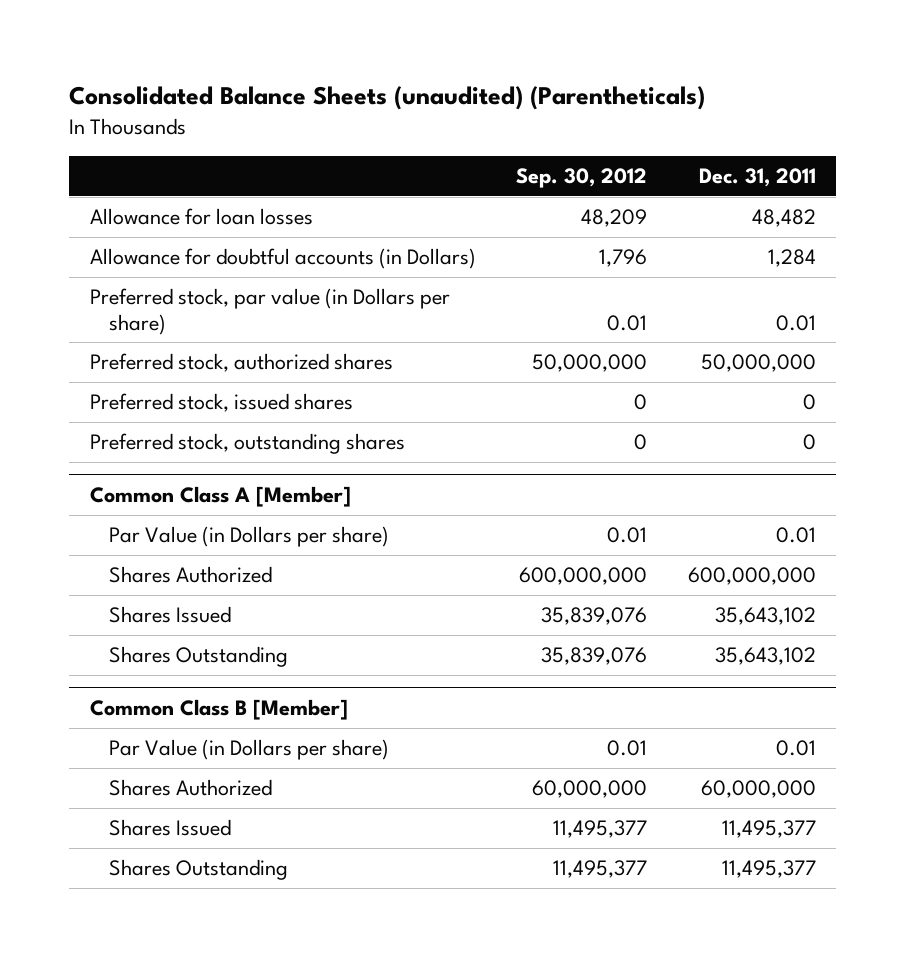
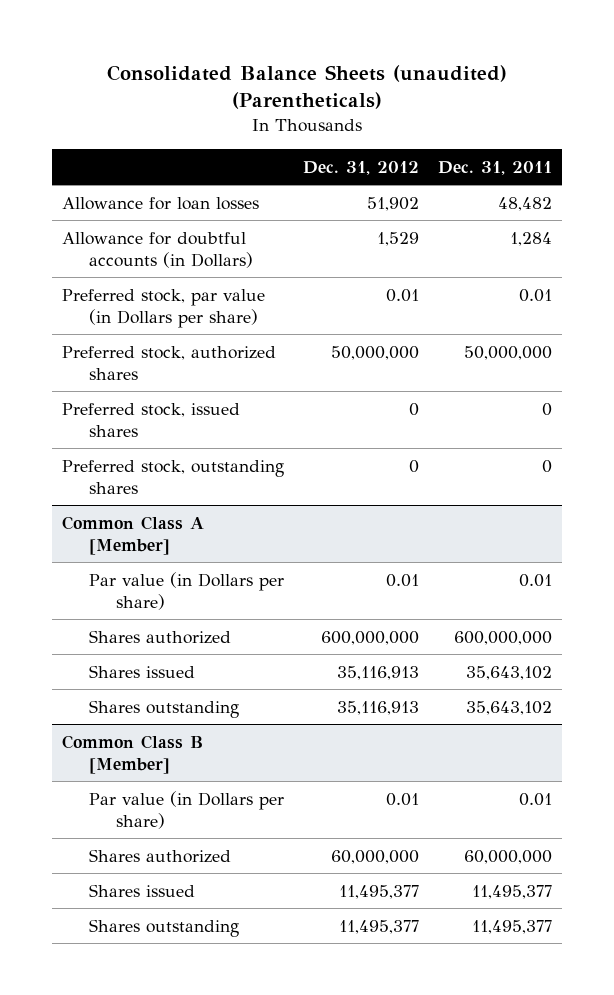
[516,168,648,189] Sep. 30, 2012 -> none
none -> [303,160,420,175] Dec. 31, 2012
[109,526,390,548] Par Value (in Dollars per share) -> [88,571,284,610] Par value (in Dollars per share)
[109,566,273,584] Shares Authorized -> [88,629,231,644] Shares authorized
[109,606,232,624] Shares Issued -> [88,664,195,678] Shares issued
[109,646,289,668] Shares Outstanding -> [88,699,239,718] Shares outstanding
[109,739,390,761] Par Value (in Dollars per share) -> [88,790,284,829] Par value (in Dollars per share)
[109,779,273,797] Shares Authorized -> [88,848,231,863] Shares authorized
[109,819,232,837] Shares Issued -> [88,883,195,897] Shares issued
[109,859,289,881] Shares Outstanding -> [88,918,239,937] Shares outstanding

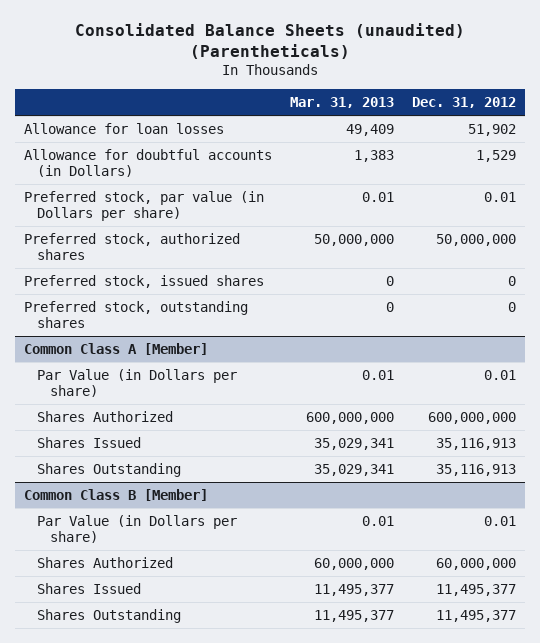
[438,160,553,175] Dec. 31, 2011 -> none
none -> [290,97,395,109] Mar. 31, 2013
[88,571,284,610] Par value (in Dollars per share) -> [37,369,238,398] Par Value (in Dollars per share)
[88,629,231,644] Shares authorized -> [37,411,174,423] Shares Authorized
[88,664,195,678] Shares issued -> [37,437,142,449] Shares Issued
[88,699,239,718] Shares outstanding -> [37,463,182,478] Shares Outstanding
[88,790,284,829] Par value (in Dollars per share) -> [37,515,238,544] Par Value (in Dollars per share)
[88,848,231,863] Shares authorized -> [37,557,174,569] Shares Authorized
[88,883,195,897] Shares issued -> [37,583,142,595] Shares Issued
[88,918,239,937] Shares outstanding -> [37,609,182,624] Shares Outstanding

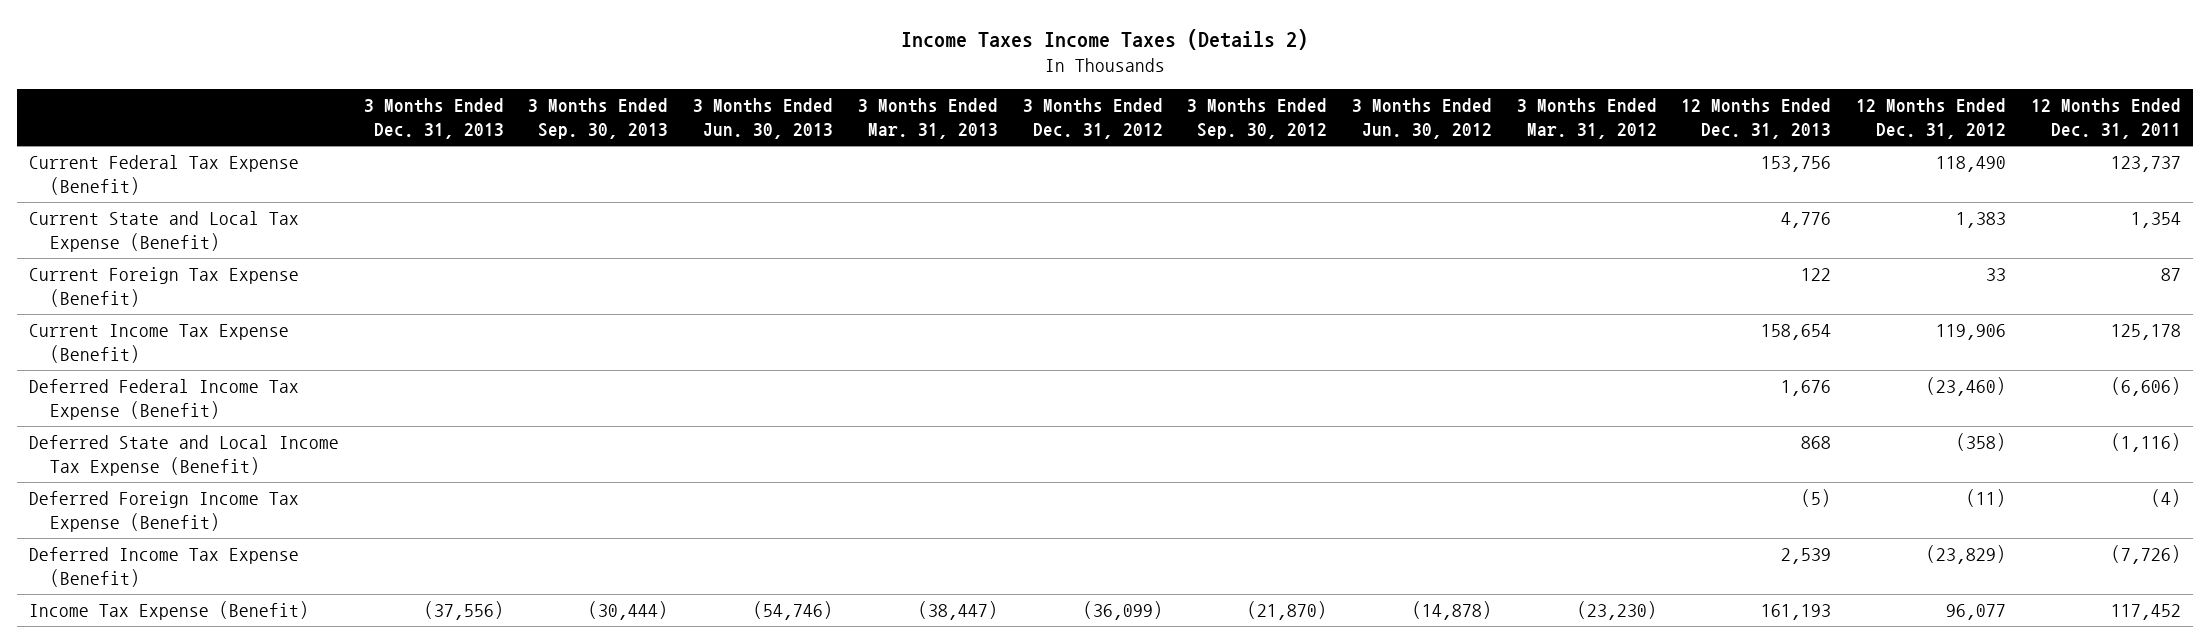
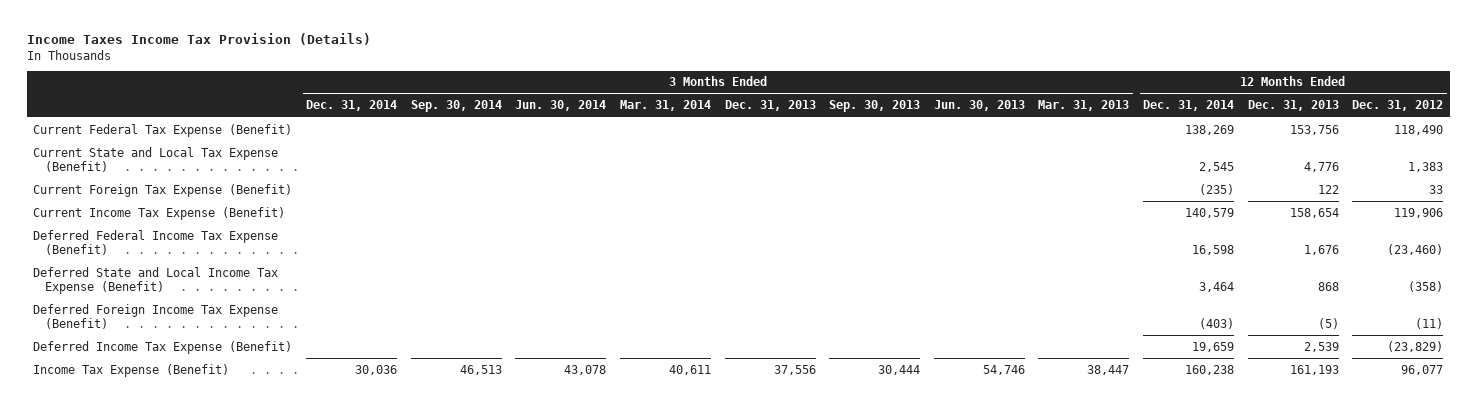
[900,28,1308,50] Income Taxes Income Taxes (Details 2) -> [26,33,371,46] Income Taxes Income Tax Provision (Details)
[1022,98,1163,140] 3 Months Ended Dec. 31, 2012 -> none
[1187,98,1328,140] 3 Months Ended Sep. 30, 2012 -> none
[1351,98,1492,140] 3 Months Ended Jun. 30, 2012 -> none
[1516,98,1657,140] 3 Months Ended Mar. 31, 2012 -> none
[2030,98,2181,140] 12 Months Ended Dec. 31, 2011 -> none
none -> [306,100,398,112] Dec. 31, 2014
none -> [410,100,502,113] Sep. 30, 2014
none -> [515,100,607,112] Jun. 30, 2014
none -> [619,100,711,112] Mar. 31, 2014
none -> [1143,100,1235,112] Dec. 31, 2014
[423,600,504,620] (37,556) -> [773,364,816,375] 37,556
[588,600,669,620] (30,444) -> [878,364,921,375] 30,444
[753,600,834,620] (54,746) -> [982,364,1025,375] 54,746
[917,600,998,620] (38,447) -> [1087,364,1130,375] 38,447

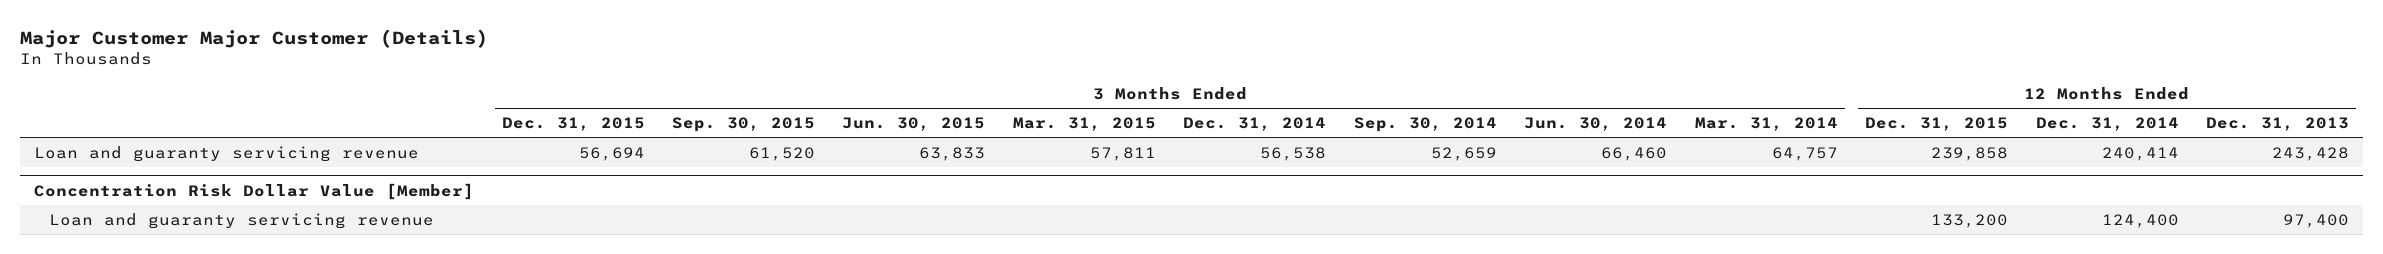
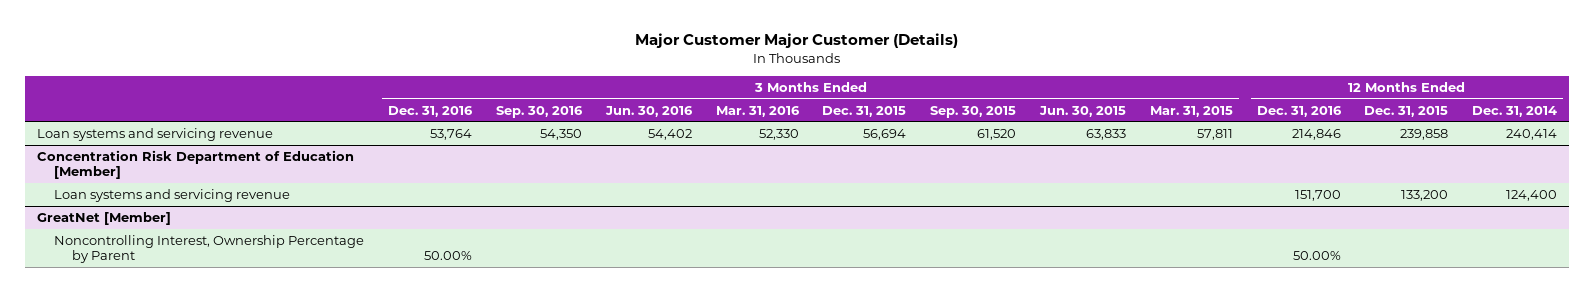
[1183,116,1327,131] Dec. 31, 2014 -> none
[1353,116,1497,132] Sep. 30, 2014 -> none
[1524,116,1668,131] Jun. 30, 2014 -> none
[1694,116,1838,131] Mar. 31, 2014 -> none
[2205,116,2349,131] Dec. 31, 2013 -> none
none -> [388,105,474,117] Dec. 31, 2016
none -> [496,105,584,118] Sep. 30, 2016
none -> [604,105,693,117] Jun. 30, 2016
none -> [715,105,800,117] Mar. 31, 2016
none -> [1256,105,1342,117] Dec. 31, 2016
[34,145,420,162] Loan and guaranty servicing revenue -> [37,127,274,141] Loan systems and servicing revenue
[34,182,475,200] Concentration Risk Dollar Value [Member] -> [37,149,355,180] Concentration Risk Department of Education [Member]
[49,212,435,229] Loan and guaranty servicing revenue -> [54,188,291,202] Loan systems and servicing revenue
none -> [37,211,172,225] GreatNet [Member]
none -> [54,234,365,264] Noncontrolling Interest, Ownership Percentage by Parent

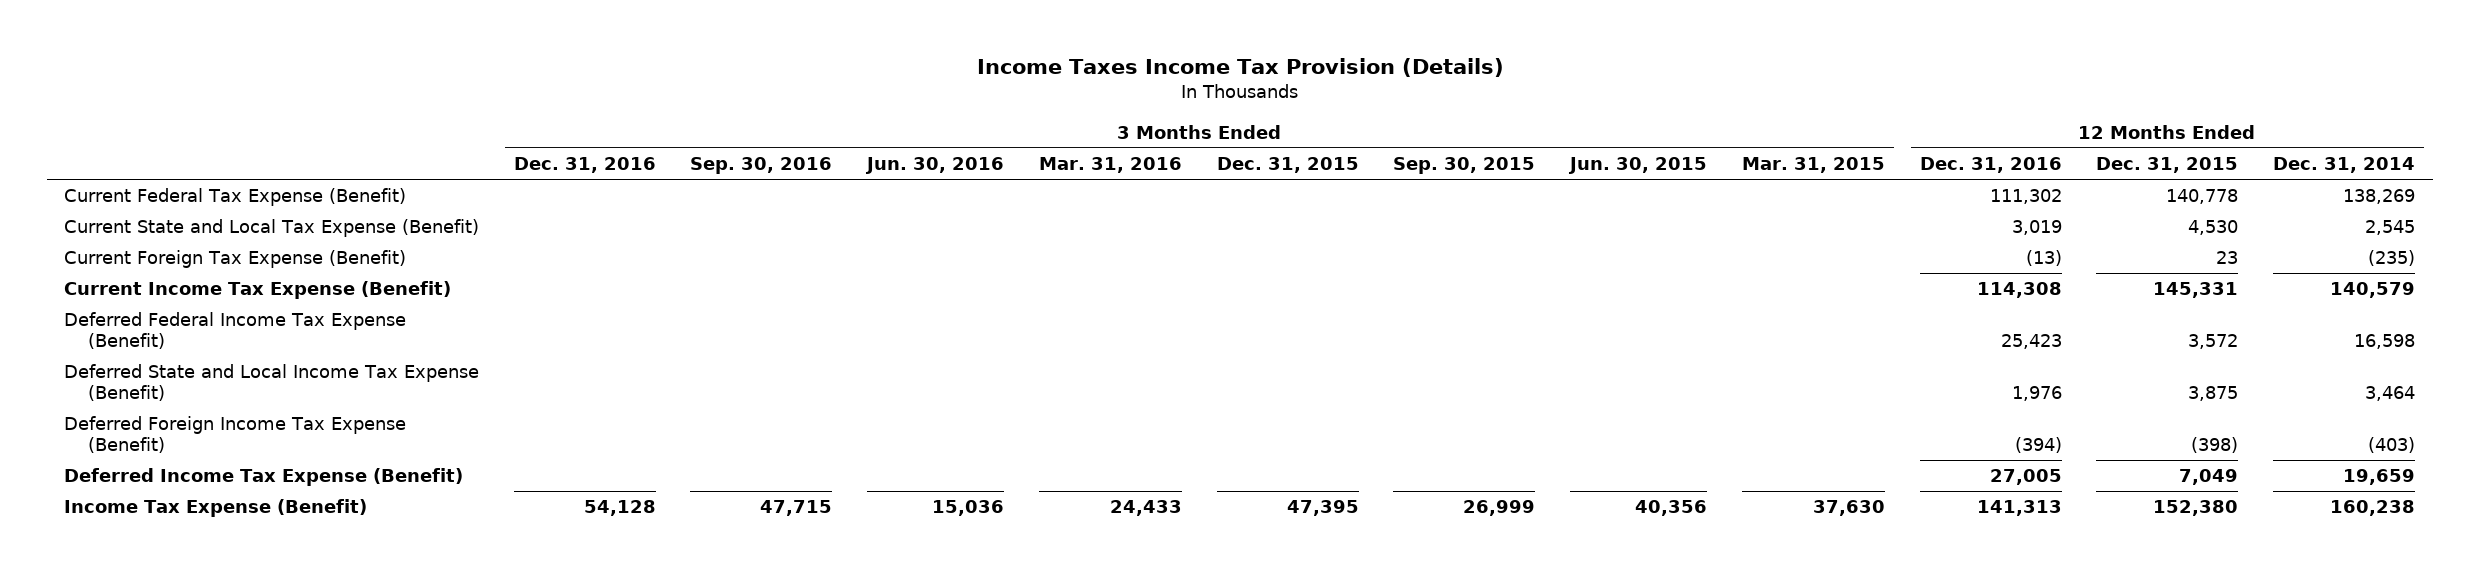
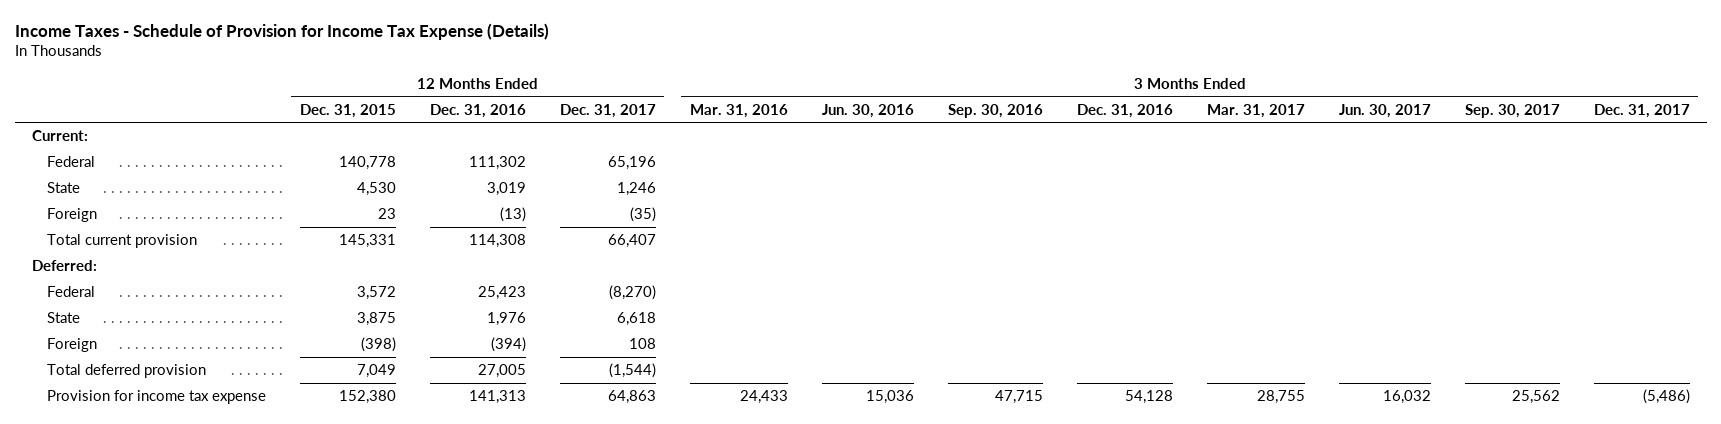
[976,58,1504,78] Income Taxes Income Tax Provision (Details) -> [14,23,549,41] Income Taxes - Schedule of Provision for Income Tax Expense (Details)
[1216,157,1359,174] Dec. 31, 2015 -> none
[1393,157,1536,175] Sep. 30, 2015 -> none
[1568,157,1708,175] Jun. 30, 2015 -> none
[1741,157,1885,174] Mar. 31, 2015 -> none
[2273,157,2416,174] Dec. 31, 2014 -> none
none -> [559,103,656,118] Dec. 31, 2017
none -> [1206,103,1305,118] Mar. 31, 2017
none -> [1338,103,1431,118] Jun. 30, 2017
none -> [1464,103,1560,118] Sep. 30, 2017
none -> [1593,103,1690,118] Dec. 31, 2017
none -> [31,130,88,142] Current:
[63,188,406,207] Current Federal Tax Expense (Benefit) -> [46,156,95,168] Federal
[63,219,479,238] Current State and Local Tax Expense (Benefit) -> [46,182,80,194] State
[63,250,406,269] Current Foreign Tax Expense (Benefit) -> [46,208,97,223] Foreign
[63,281,451,300] Current Income Tax Expense (Benefit) -> [46,234,197,249] Total current provision
none -> [31,260,97,272] Deferred:
[63,312,406,350] Deferred Federal Income Tax Expense (Benefit) -> [46,286,95,298] Federal
[63,364,479,402] Deferred State and Local Income Tax Expense (Benefit) -> [46,312,80,324] State
[63,416,406,454] Deferred Foreign Income Tax Expense (Benefit) -> [46,338,97,353] Foreign
[63,468,463,487] Deferred Income Tax Expense (Benefit) -> [46,364,206,379] Total deferred provision
[63,499,367,518] Income Tax Expense (Benefit) -> [46,390,266,405] Provision for income tax expense

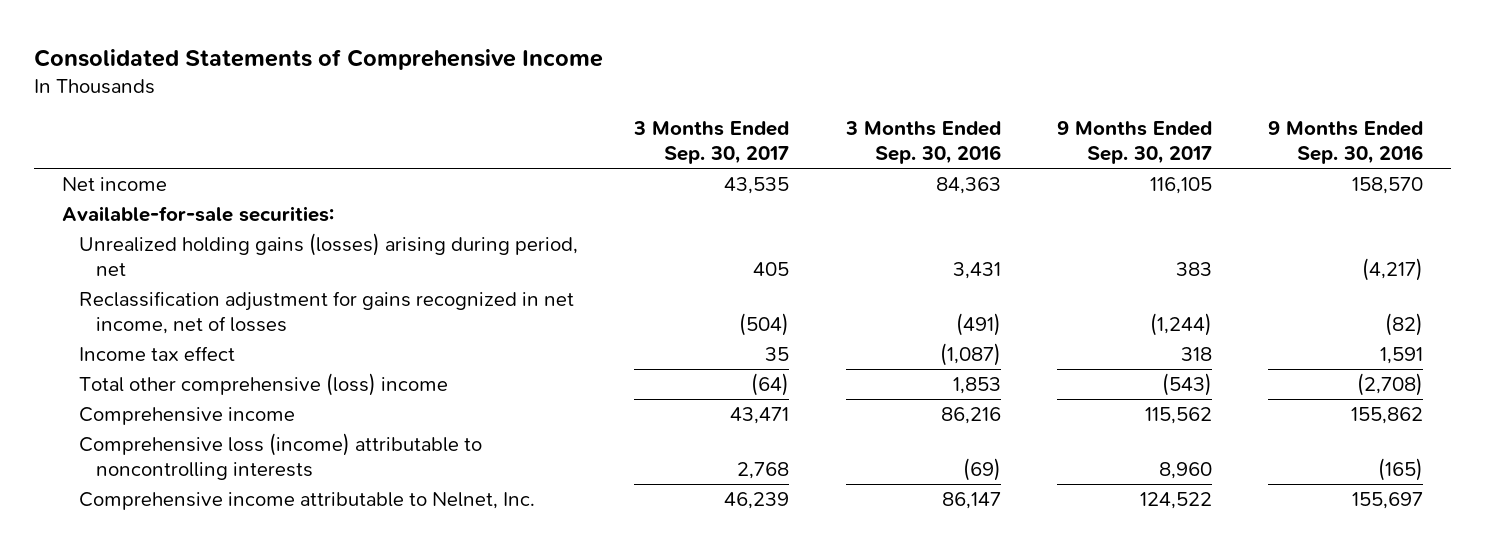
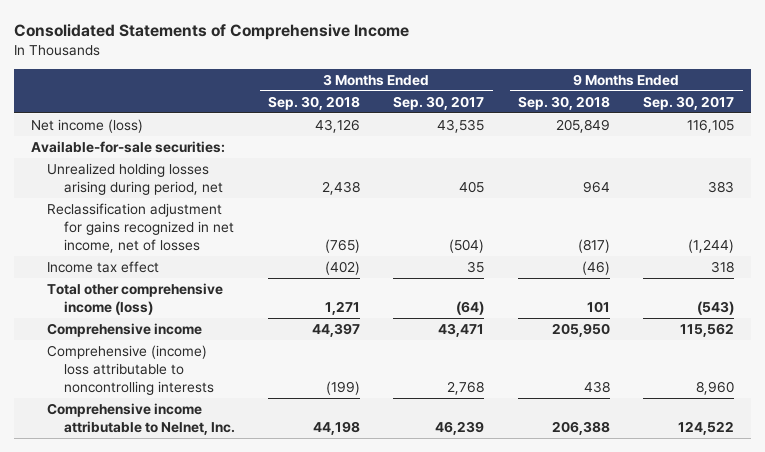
[844,121,1001,165] 3 Months Ended Sep. 30, 2016 -> none
[1268,121,1424,165] 9 Months Ended Sep. 30, 2016 -> none
none -> [268,95,361,110] Sep. 30, 2018
none -> [517,95,610,110] Sep. 30, 2018
[62,176,168,191] Net income -> [30,118,143,133] Net income (loss)
[79,232,579,276] Unrealized holding gains (losses) arising during period, net -> [47,162,223,195] Unrealized holding losses arising during period, net
[79,372,449,396] Total other comprehensive (loss) income -> [47,282,224,315] Total other comprehensive income (loss)
[79,432,483,480] Comprehensive loss (income) attributable to noncontrolling interests -> [47,344,214,395] Comprehensive (income) loss attributable to noncontrolling interests

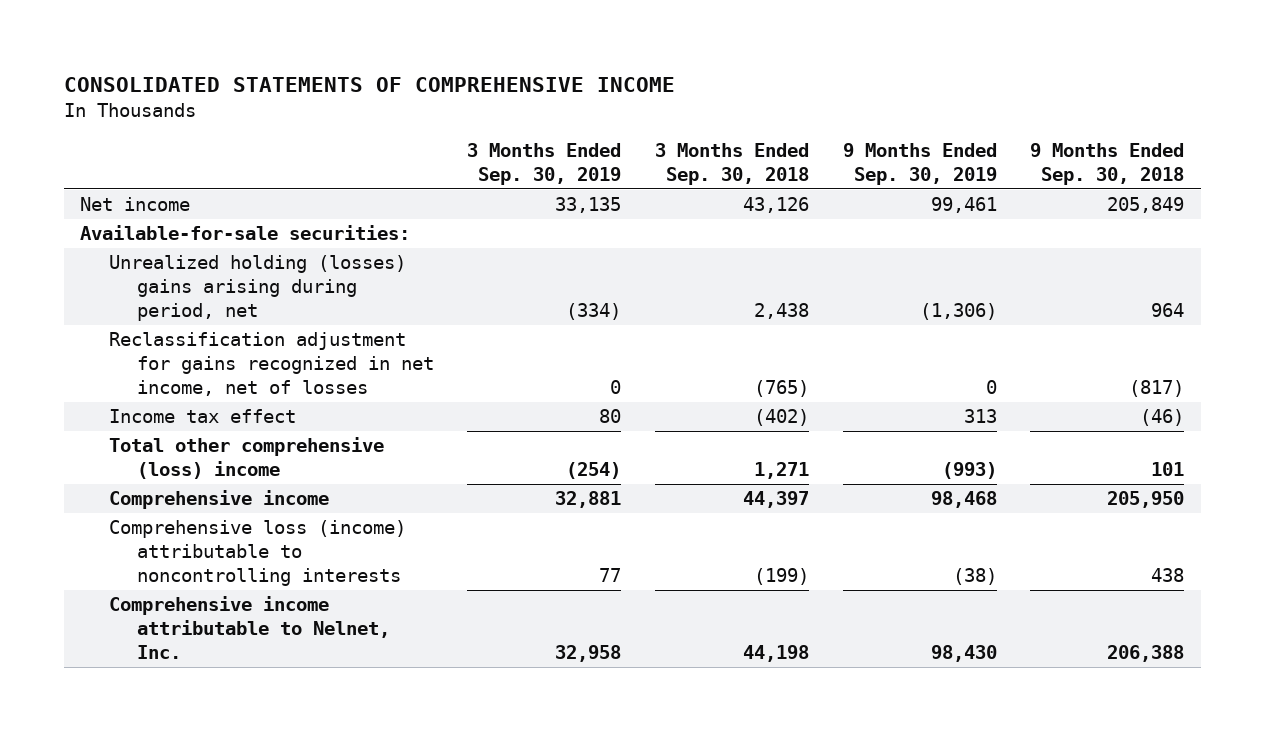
[14,23,410,40] Consolidated Statements of Comprehensive Income -> [63,77,675,93] CONSOLIDATED STATEMENTS OF COMPREHENSIVE INCOME
[393,95,485,110] Sep. 30, 2017 -> none
[643,95,735,110] Sep. 30, 2017 -> none
none -> [467,142,622,185] 3 Months Ended Sep. 30, 2019
none -> [842,142,997,185] 9 Months Ended Sep. 30, 2019
[30,118,143,133] Net income (loss) -> [80,197,191,212] Net income
[47,162,223,195] Unrealized holding losses arising during period, net -> [108,255,406,322] Unrealized holding (losses) gains arising during period, net
[47,282,224,315] Total other comprehensive income (loss) -> [108,437,384,480] Total other comprehensive (loss) income
[47,344,214,395] Comprehensive (income) loss attributable to noncontrolling interests -> [108,520,406,587] Comprehensive loss (income) attributable to noncontrolling interests

